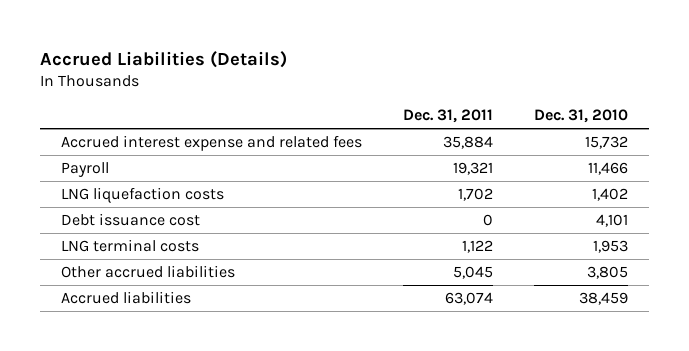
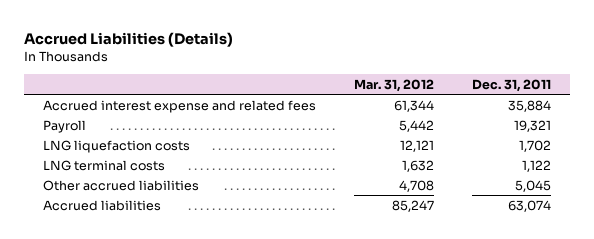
[534,109,629,124] Dec. 31, 2010 -> none
none -> [354,78,435,92] Mar. 31, 2012
[60,213,200,227] Debt issuance cost -> none

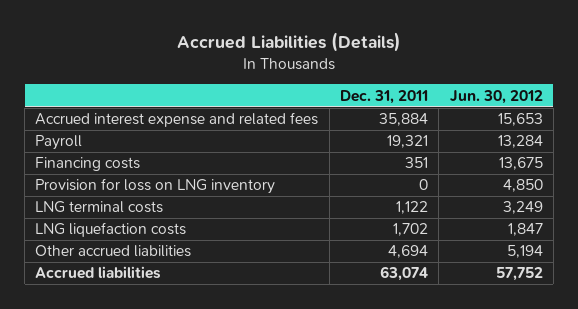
[354,78,435,92] Mar. 31, 2012 -> none
none -> [449,89,543,104] Jun. 30, 2012
none -> [35,157,141,172] Financing costs
none -> [35,178,276,195] Provision for loss on LNG inventory
[43,139,191,153] LNG liquefaction costs -> [35,222,187,238] LNG liquefaction costs
[514,179,551,192] 5,045 -> [387,245,428,259] 4,694

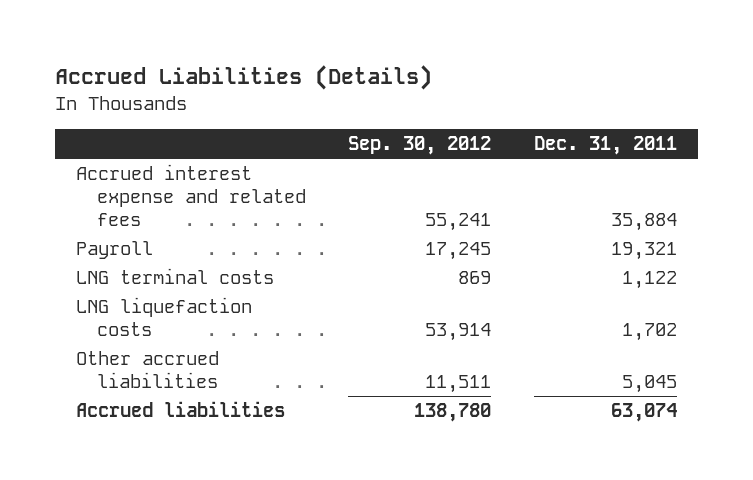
[449,89,543,104] Jun. 30, 2012 -> none
none -> [348,136,492,156] Sep. 30, 2012
[35,157,141,172] Financing costs -> none
[35,178,276,195] Provision for loss on LNG inventory -> none
[387,245,428,259] 4,694 -> [621,374,677,393] 5,045

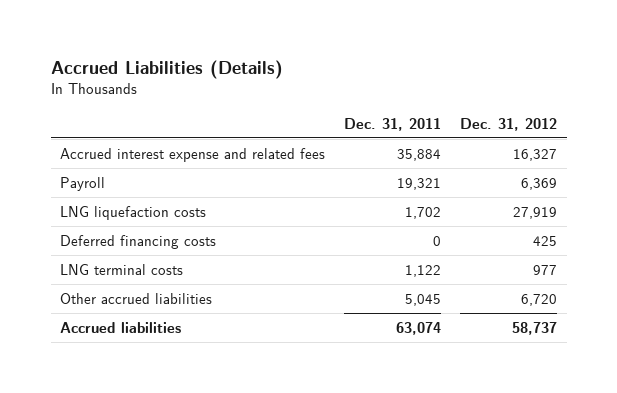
[348,136,492,156] Sep. 30, 2012 -> none
none -> [460,117,558,131] Dec. 31, 2012
none -> [60,234,217,249] Deferred financing costs
[76,268,275,285] LNG terminal costs -> [60,263,184,275] LNG terminal costs

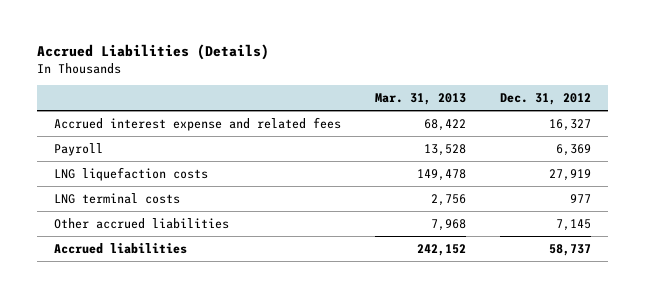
[344,117,442,131] Dec. 31, 2011 -> none
none -> [374,92,466,105] Mar. 31, 2013
[60,234,217,249] Deferred financing costs -> none
[521,293,558,306] 6,720 -> [555,219,591,232] 7,145

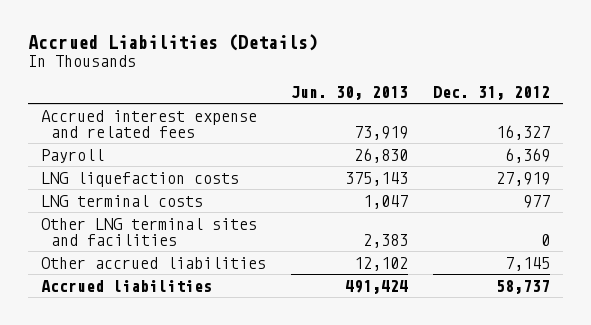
[374,92,466,105] Mar. 31, 2013 -> none
none -> [291,85,409,100] Jun. 30, 2013
none -> [40,217,257,246] Other LNG terminal sites and facilities

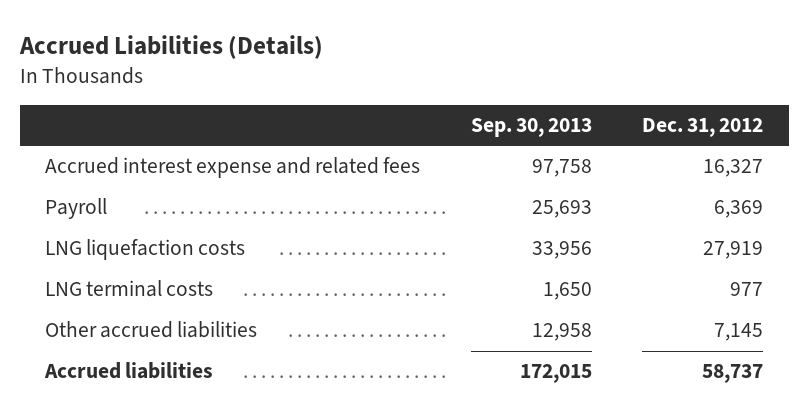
[291,85,409,100] Jun. 30, 2013 -> none
none -> [470,118,592,138] Sep. 30, 2013
[40,217,257,246] Other LNG terminal sites and facilities -> none

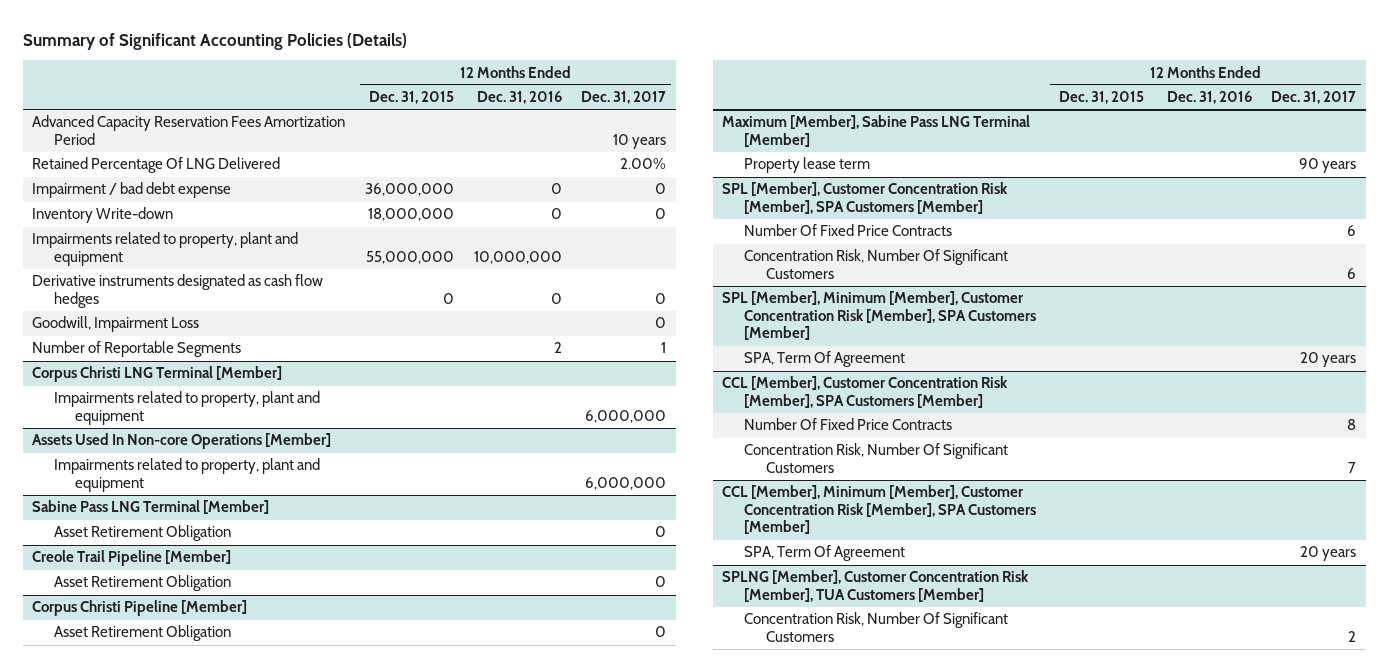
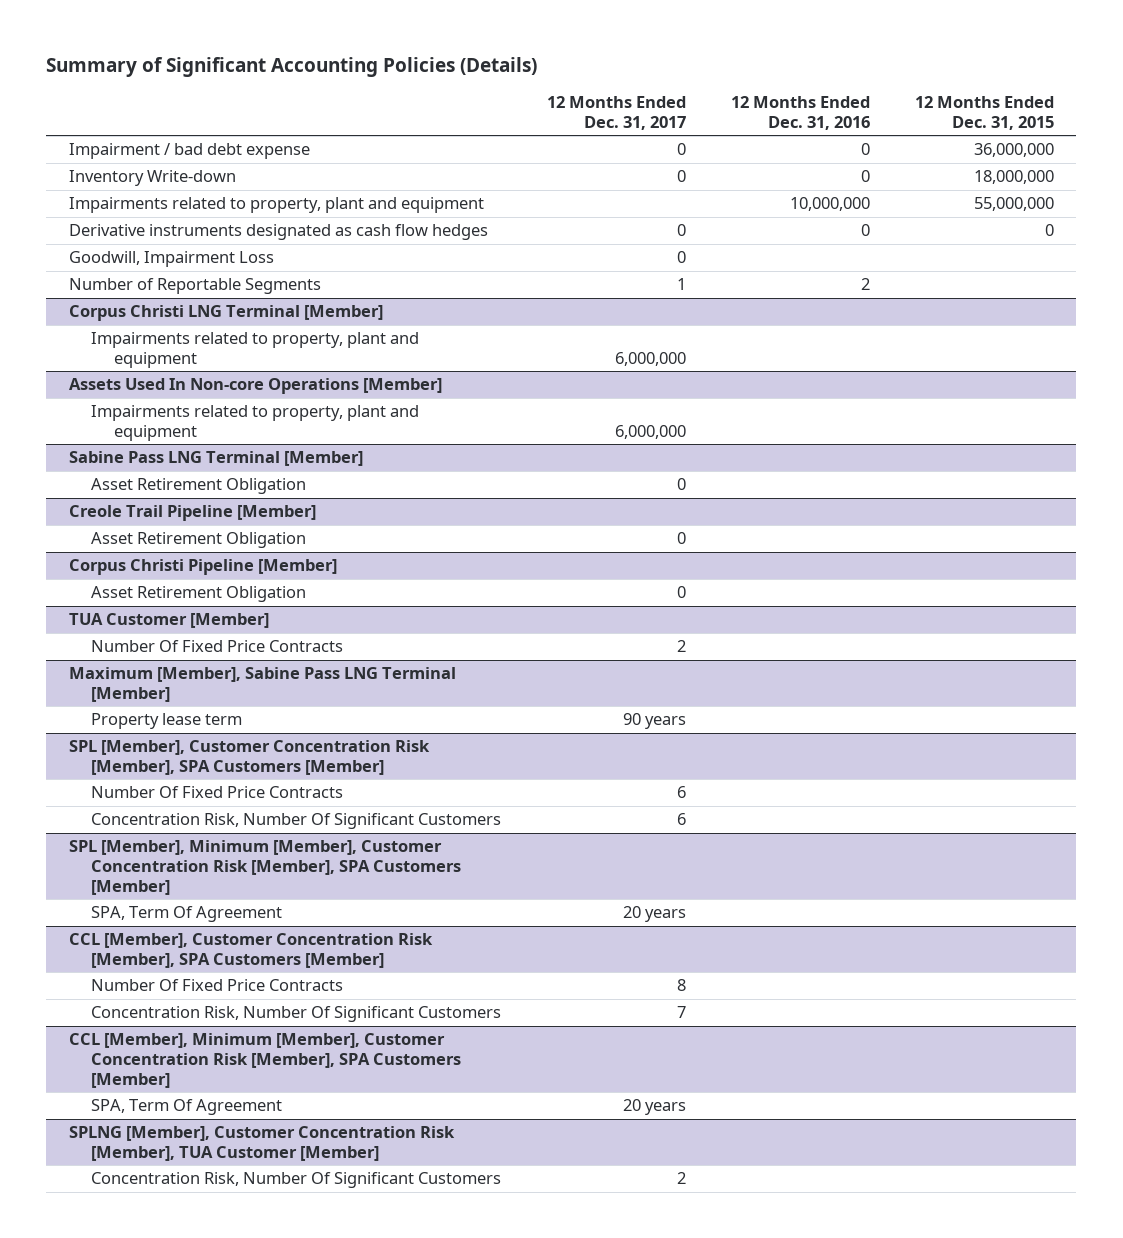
[32,115,346,145] Advanced Capacity Reservation Fees Amortization Period -> none
[32,157,281,174] Retained Percentage Of LNG Delivered -> none
none -> [68,613,269,629] TUA Customer [Member]
none -> [91,640,344,653] Number Of Fixed Price Contracts
[722,570,1030,602] SPLNG [Member], Customer Concentration Risk [Member], TUA Customers [Member] -> [68,1126,455,1161] SPLNG [Member], Customer Concentration Risk [Member], TUA Customer [Member]

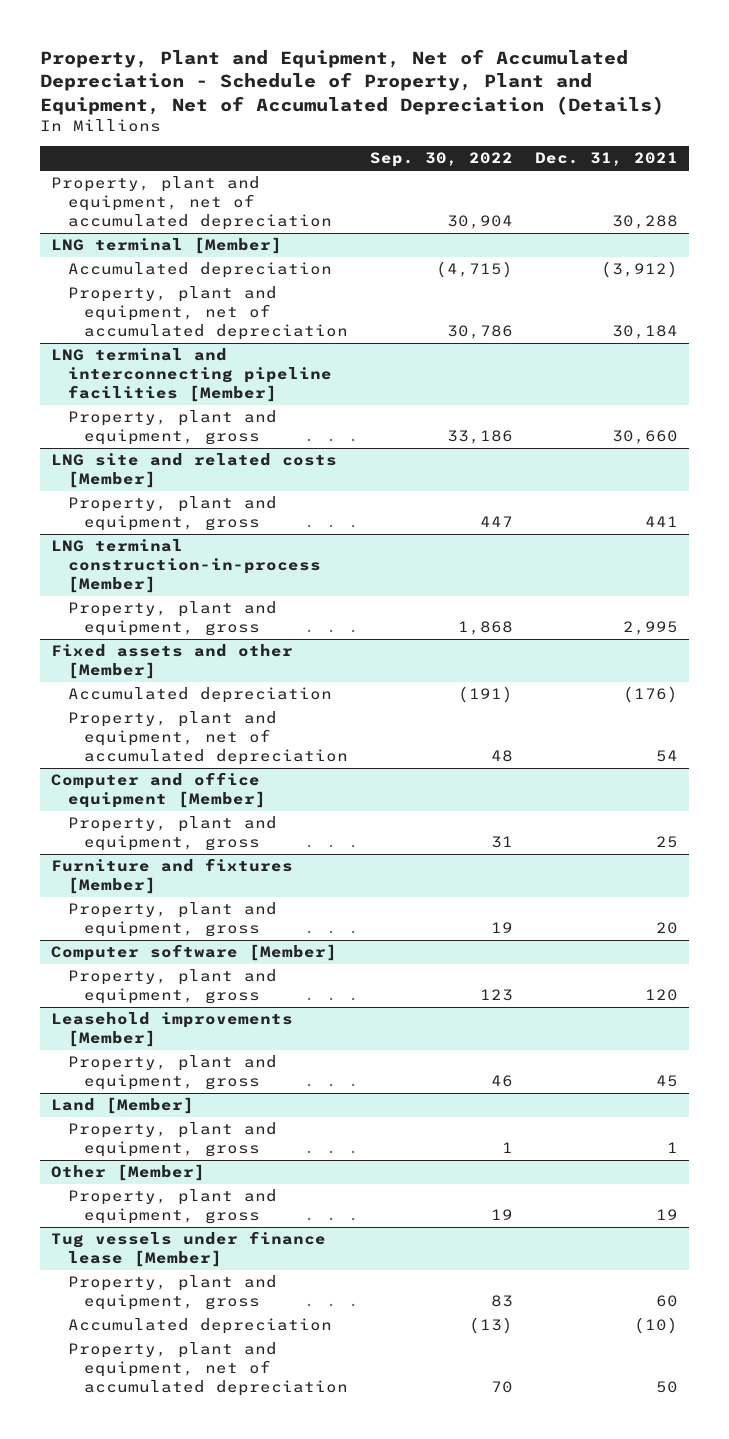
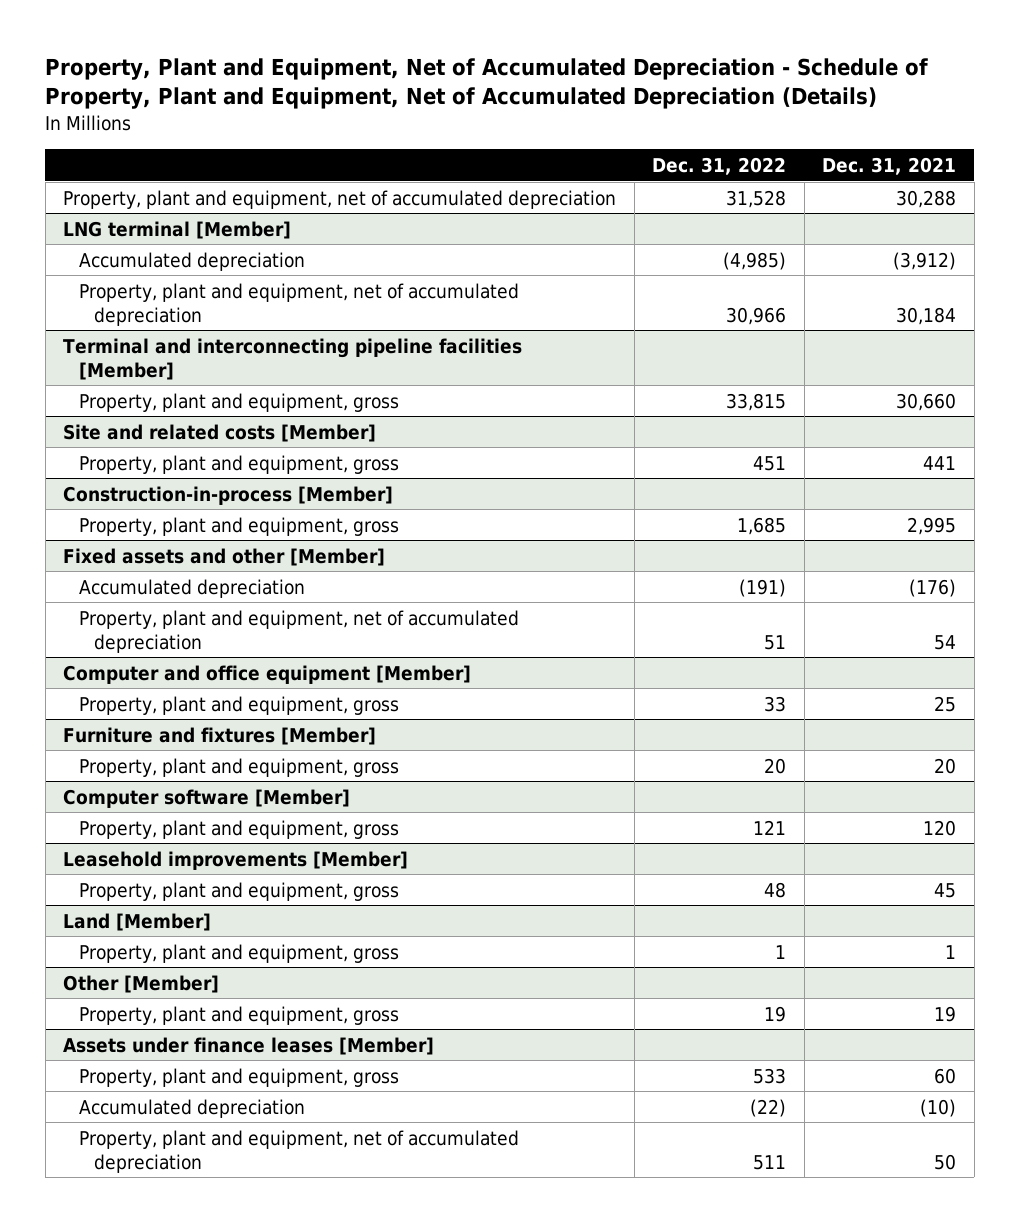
[369,152,513,168] Sep. 30, 2022 -> none
none -> [652,156,787,175] Dec. 31, 2022
[51,348,332,402] LNG terminal and interconnecting pipeline facilities [Member] -> [63,337,523,380] Terminal and interconnecting pipeline facilities [Member]
[51,453,338,489] LNG site and related costs [Member] -> [63,423,377,442] Site and related costs [Member]
[51,539,321,593] LNG terminal construction-in-process [Member] -> [63,485,394,505] Construction-in-process [Member]
[51,1231,327,1268] Tug vessels under finance lease [Member] -> [63,1036,435,1055] Assets under finance leases [Member]

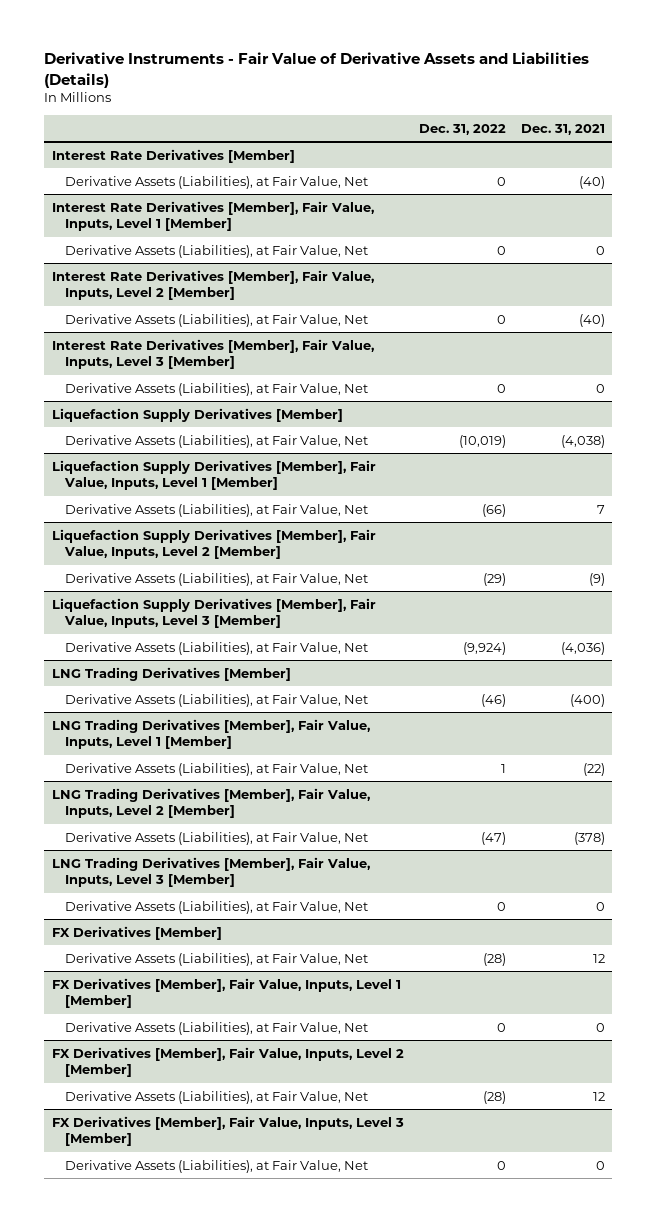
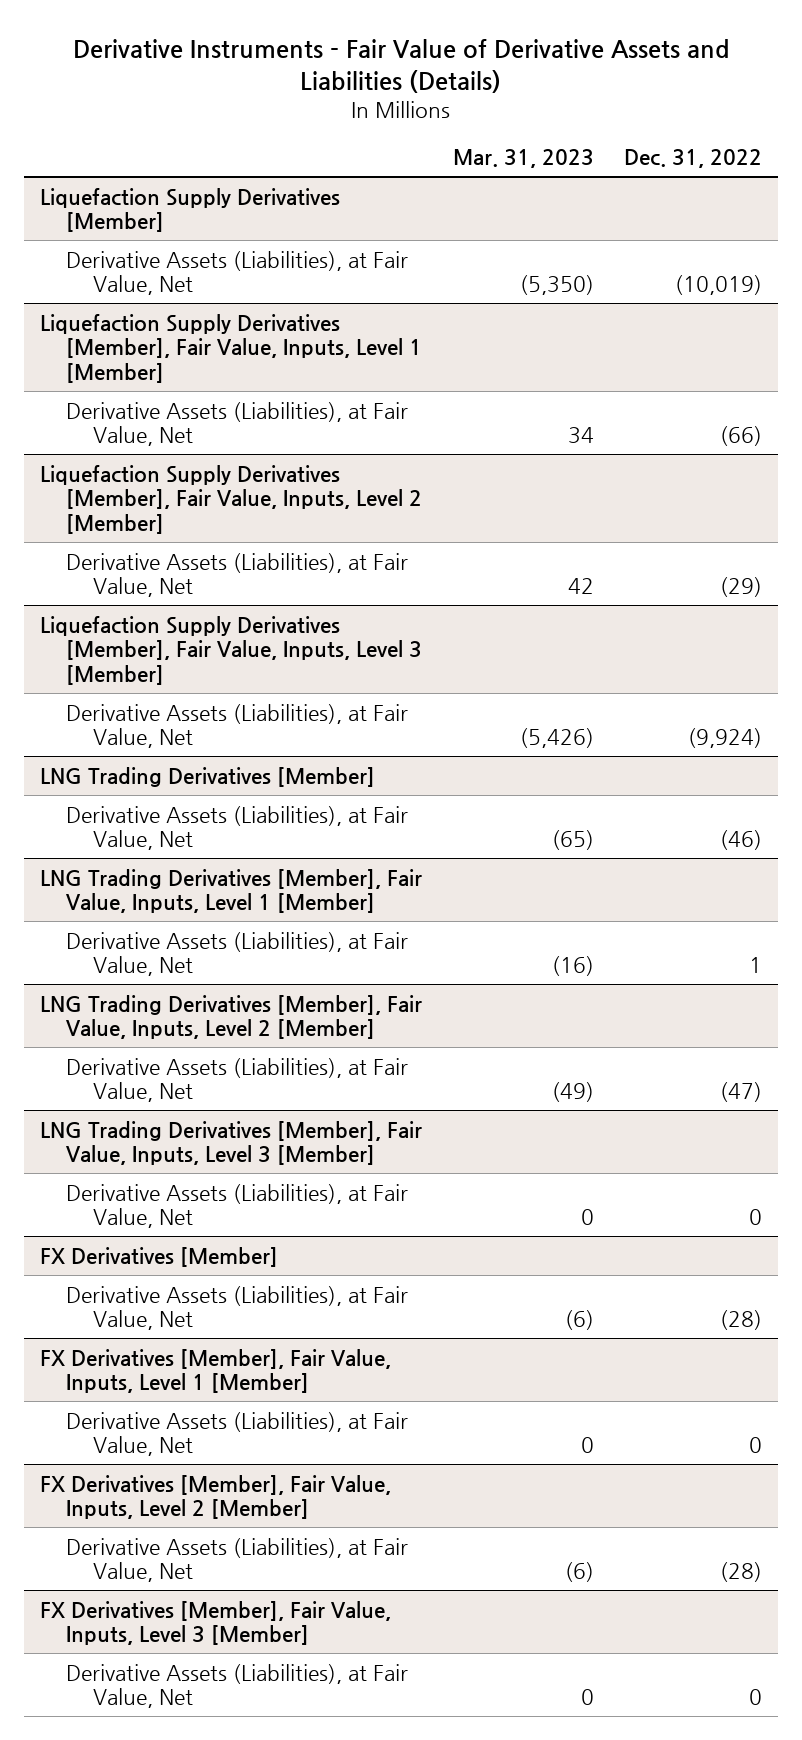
[520,123,605,135] Dec. 31, 2021 -> none
none -> [452,149,594,169] Mar. 31, 2023
[51,148,295,163] Interest Rate Derivatives [Member] -> none
[64,175,368,189] Derivative Assets (Liabilities), at Fair Value, Net -> none
[51,200,374,232] Interest Rate Derivatives [Member], Fair Value, Inputs, Level 1 [Member] -> none
[64,244,368,258] Derivative Assets (Liabilities), at Fair Value, Net -> none
[51,269,374,301] Interest Rate Derivatives [Member], Fair Value, Inputs, Level 2 [Member] -> none
[64,313,368,327] Derivative Assets (Liabilities), at Fair Value, Net -> none
[51,338,374,370] Interest Rate Derivatives [Member], Fair Value, Inputs, Level 3 [Member] -> none
[64,382,368,396] Derivative Assets (Liabilities), at Fair Value, Net -> none

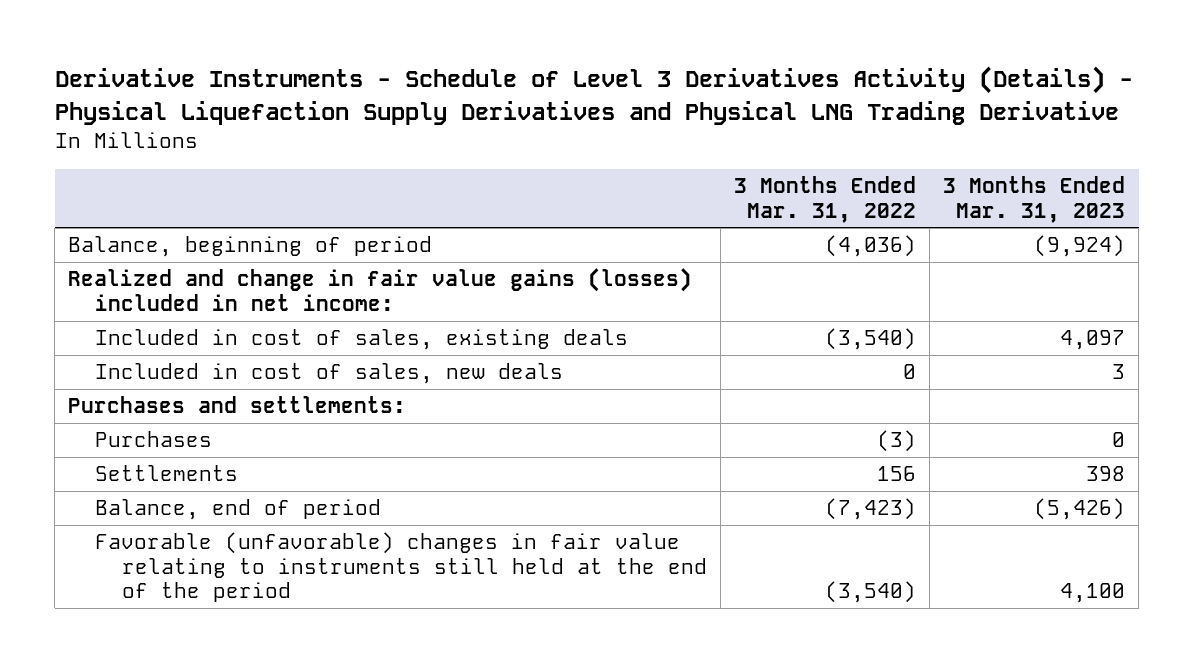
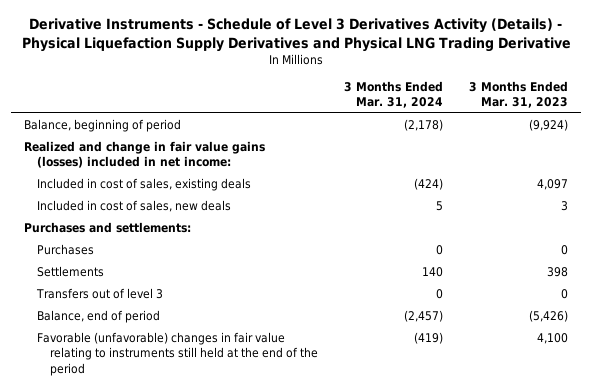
[734,176,917,223] 3 Months Ended Mar. 31, 2022 -> none
none -> [343,81,443,109] 3 Months Ended Mar. 31, 2024
none -> [35,288,163,300] Transfers out of level 3

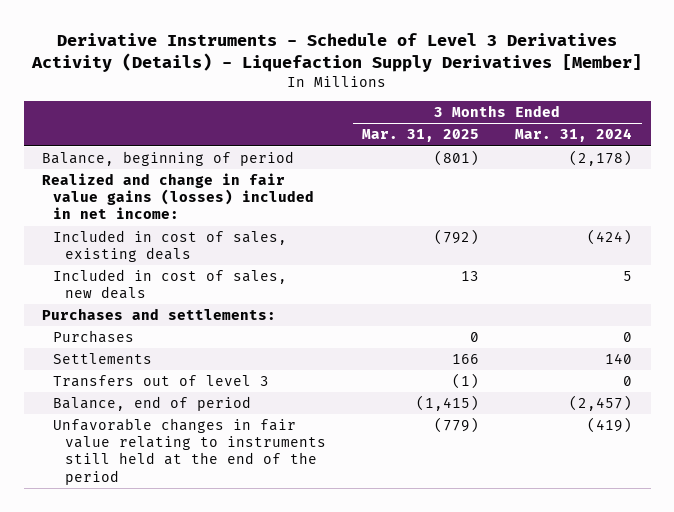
[21,18,571,52] Derivative Instruments - Schedule of Level 3 Derivatives Activity (Details) - Physical Liquefaction Supply Derivatives and Physical LNG Trading Derivative -> [31,32,643,72] Derivative Instruments - Schedule of Level 3 Derivatives Activity (Details) - Liquefaction Supply Derivatives [Member]
[469,81,569,109] 3 Months Ended Mar. 31, 2023 -> none
none -> [362,129,480,143] Mar. 31, 2025
[36,332,318,376] Favorable (unfavorable) changes in fair value relating to instruments still held at the end of the period -> [53,418,327,485] Unfavorable changes in fair value relating to instruments still held at the end of the period

